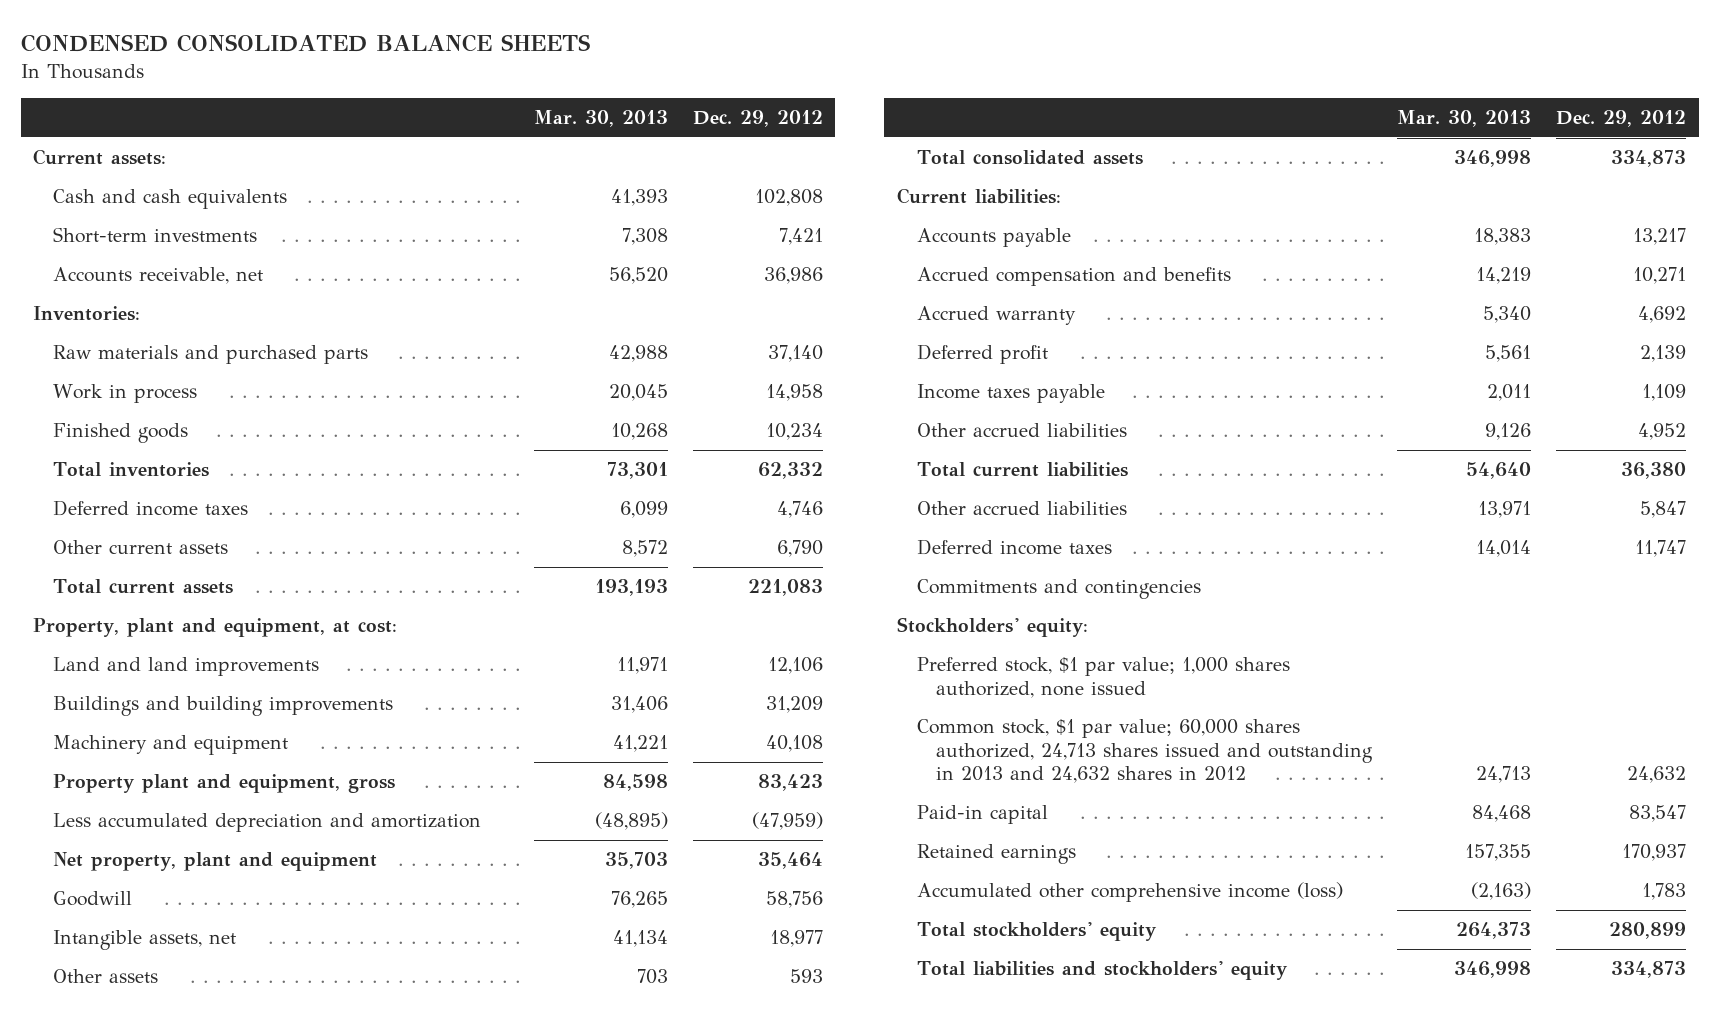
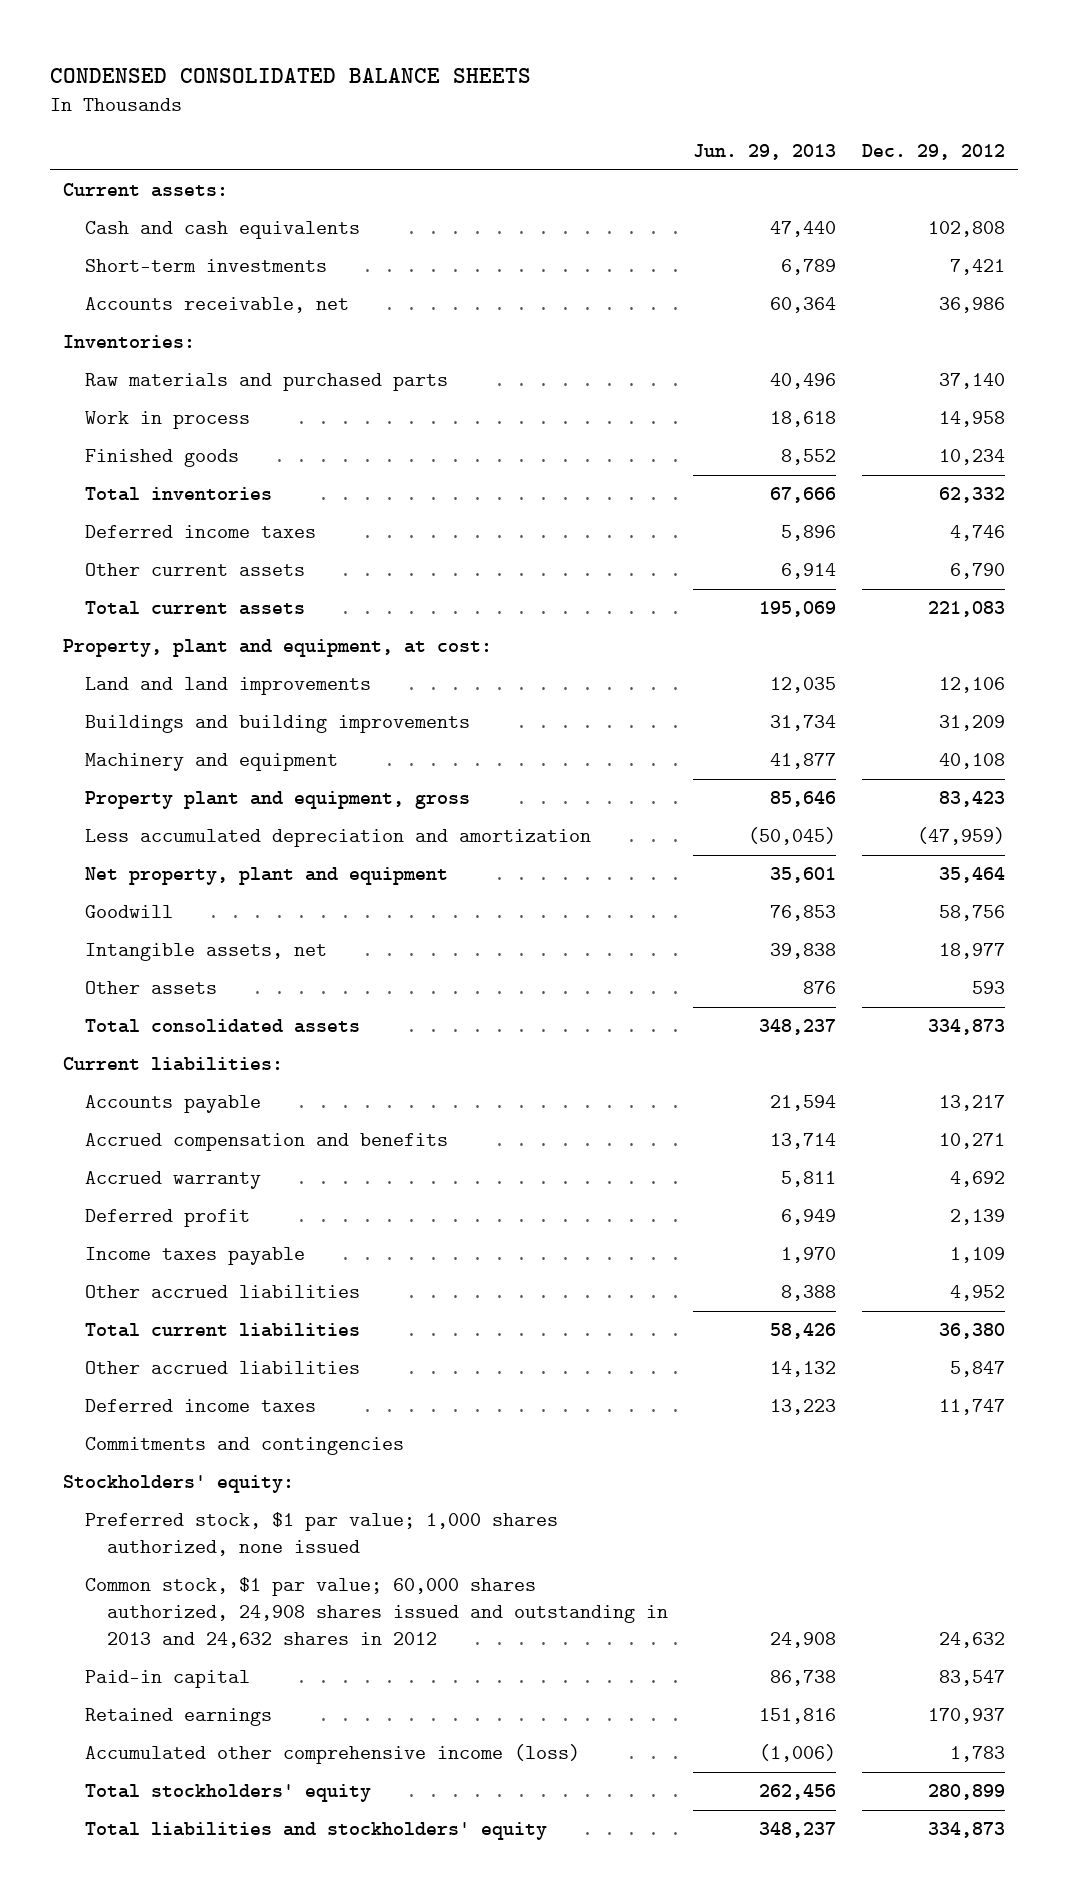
[533,110,668,128] Mar. 30, 2013 -> none
none -> [693,143,837,160] Jun. 29, 2013
[916,719,1374,784] Common stock, $1 par value; 60,000 shares authorized, 24,713 shares issued and outstanding in 2013 and 24,632 shares in 2012 -> [85,1577,668,1648] Common stock, $1 par value; 60,000 shares authorized, 24,908 shares issued and outstanding in 2013 and 24,632 shares in 2012

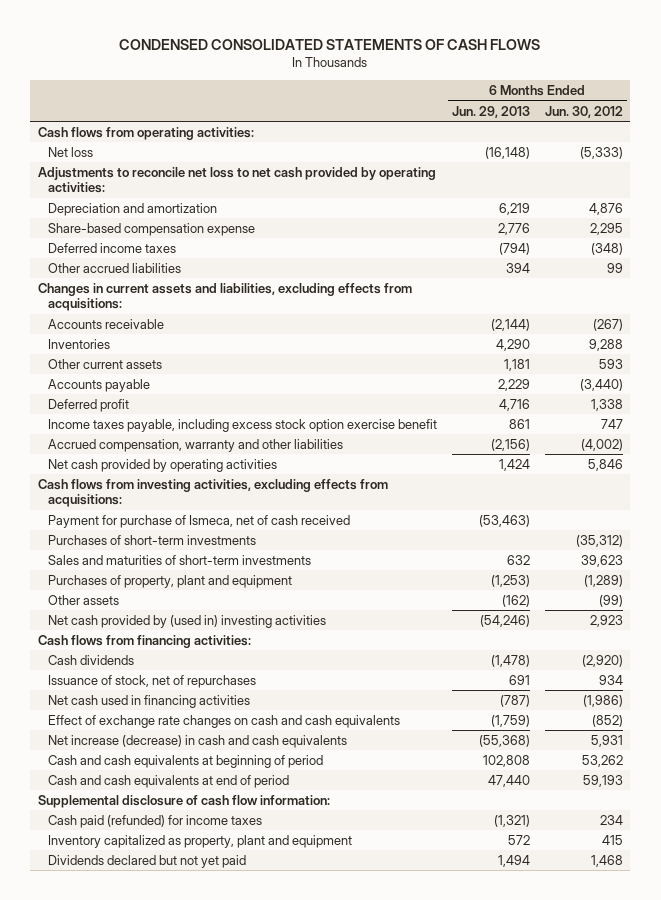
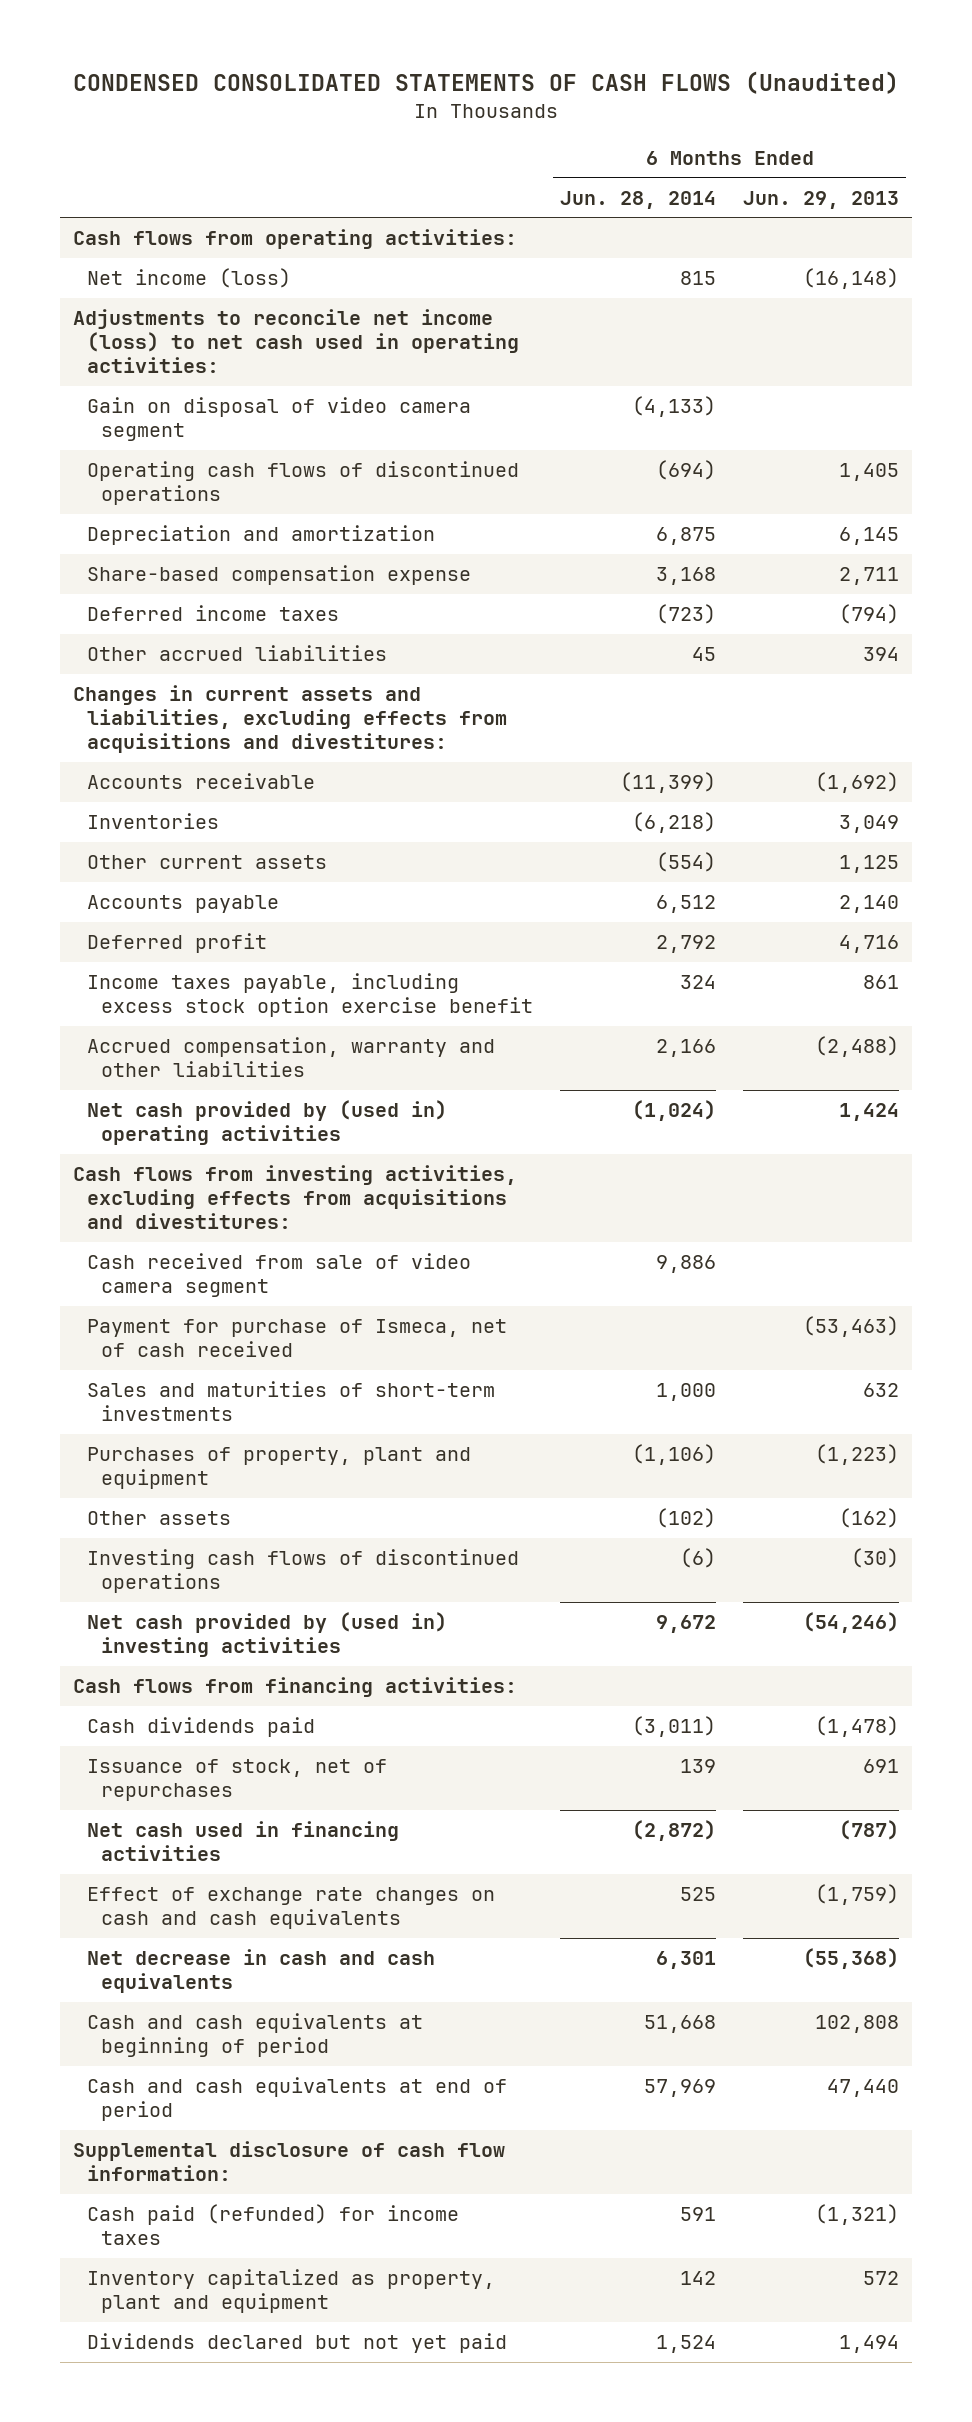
[119,39,541,51] CONDENSED CONSOLIDATED STATEMENTS OF CASH FLOWS -> [73,70,900,94] CONDENSED CONSOLIDATED STATEMENTS OF CASH FLOWS (Unaudited)
[544,105,623,118] Jun. 30, 2012 -> none
none -> [560,190,717,209] Jun. 28, 2014
[48,146,94,157] Net loss -> [87,268,292,289] Net income (loss)
[37,166,436,194] Adjustments to reconcile net loss to net cash provided by operating activities: -> [73,309,520,374] Adjustments to reconcile net income (loss) to net cash used in operating activities:
none -> [87,397,472,442] Gain on disposal of video camera segment
none -> [87,461,520,506] Operating cash flows of discontinued operations
[498,202,530,215] 6,219 -> [838,527,899,546] 6,145
[497,222,530,235] 2,776 -> [838,567,899,586] 2,711
[37,282,412,312] Changes in current assets and liabilities, excluding effects from acquisitions: -> [73,685,508,754] Changes in current assets and liabilities, excluding effects from acquisitions and divestitures:
[490,318,530,331] (2,144) -> [814,772,899,794] (1,692)
[495,338,530,351] 4,290 -> [838,815,899,834] 3,049
[503,358,530,371] 1,181 -> [838,855,899,874] 1,125
[497,378,530,391] 2,229 -> [838,895,899,914] 2,140
[490,438,530,451] (2,156) -> [814,1036,899,1058] (2,488)
[48,458,278,472] Net cash provided by operating activities -> [87,1100,448,1146] Net cash provided by (used in) operating activities
[37,478,388,508] Cash flows from investing activities, excluding effects from acquisitions: -> [73,1165,518,1230] Cash flows from investing activities, excluding effects from acquisitions and divestitures:
none -> [87,1253,472,1298] Cash received from sale of video camera segment
[48,534,257,545] Purchases of short-term investments -> none
[490,574,530,587] (1,253) -> [814,1444,899,1466] (1,223)
none -> [87,1549,520,1594] Investing cash flows of discontinued operations
[48,654,135,665] Cash dividends -> [87,1717,316,1738] Cash dividends paid
[48,734,348,748] Net increase (decrease) in cash and cash equivalents -> [87,1949,436,1994] Net decrease in cash and cash equivalents

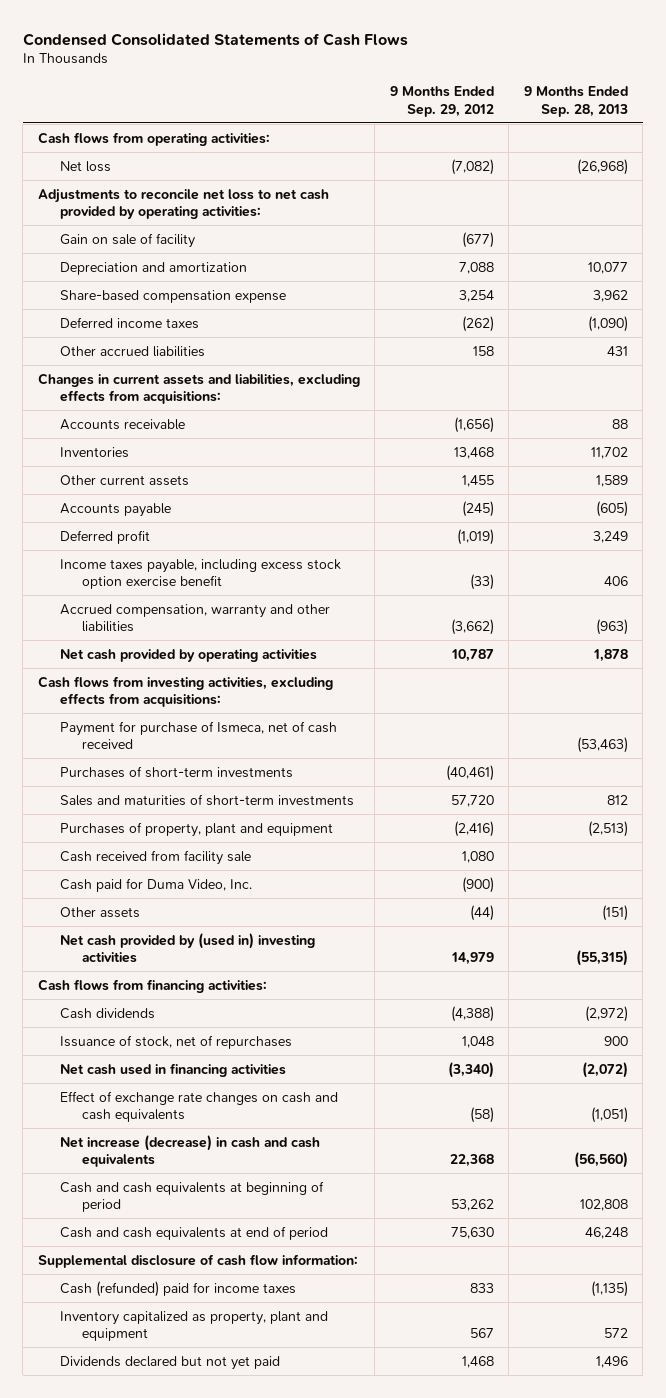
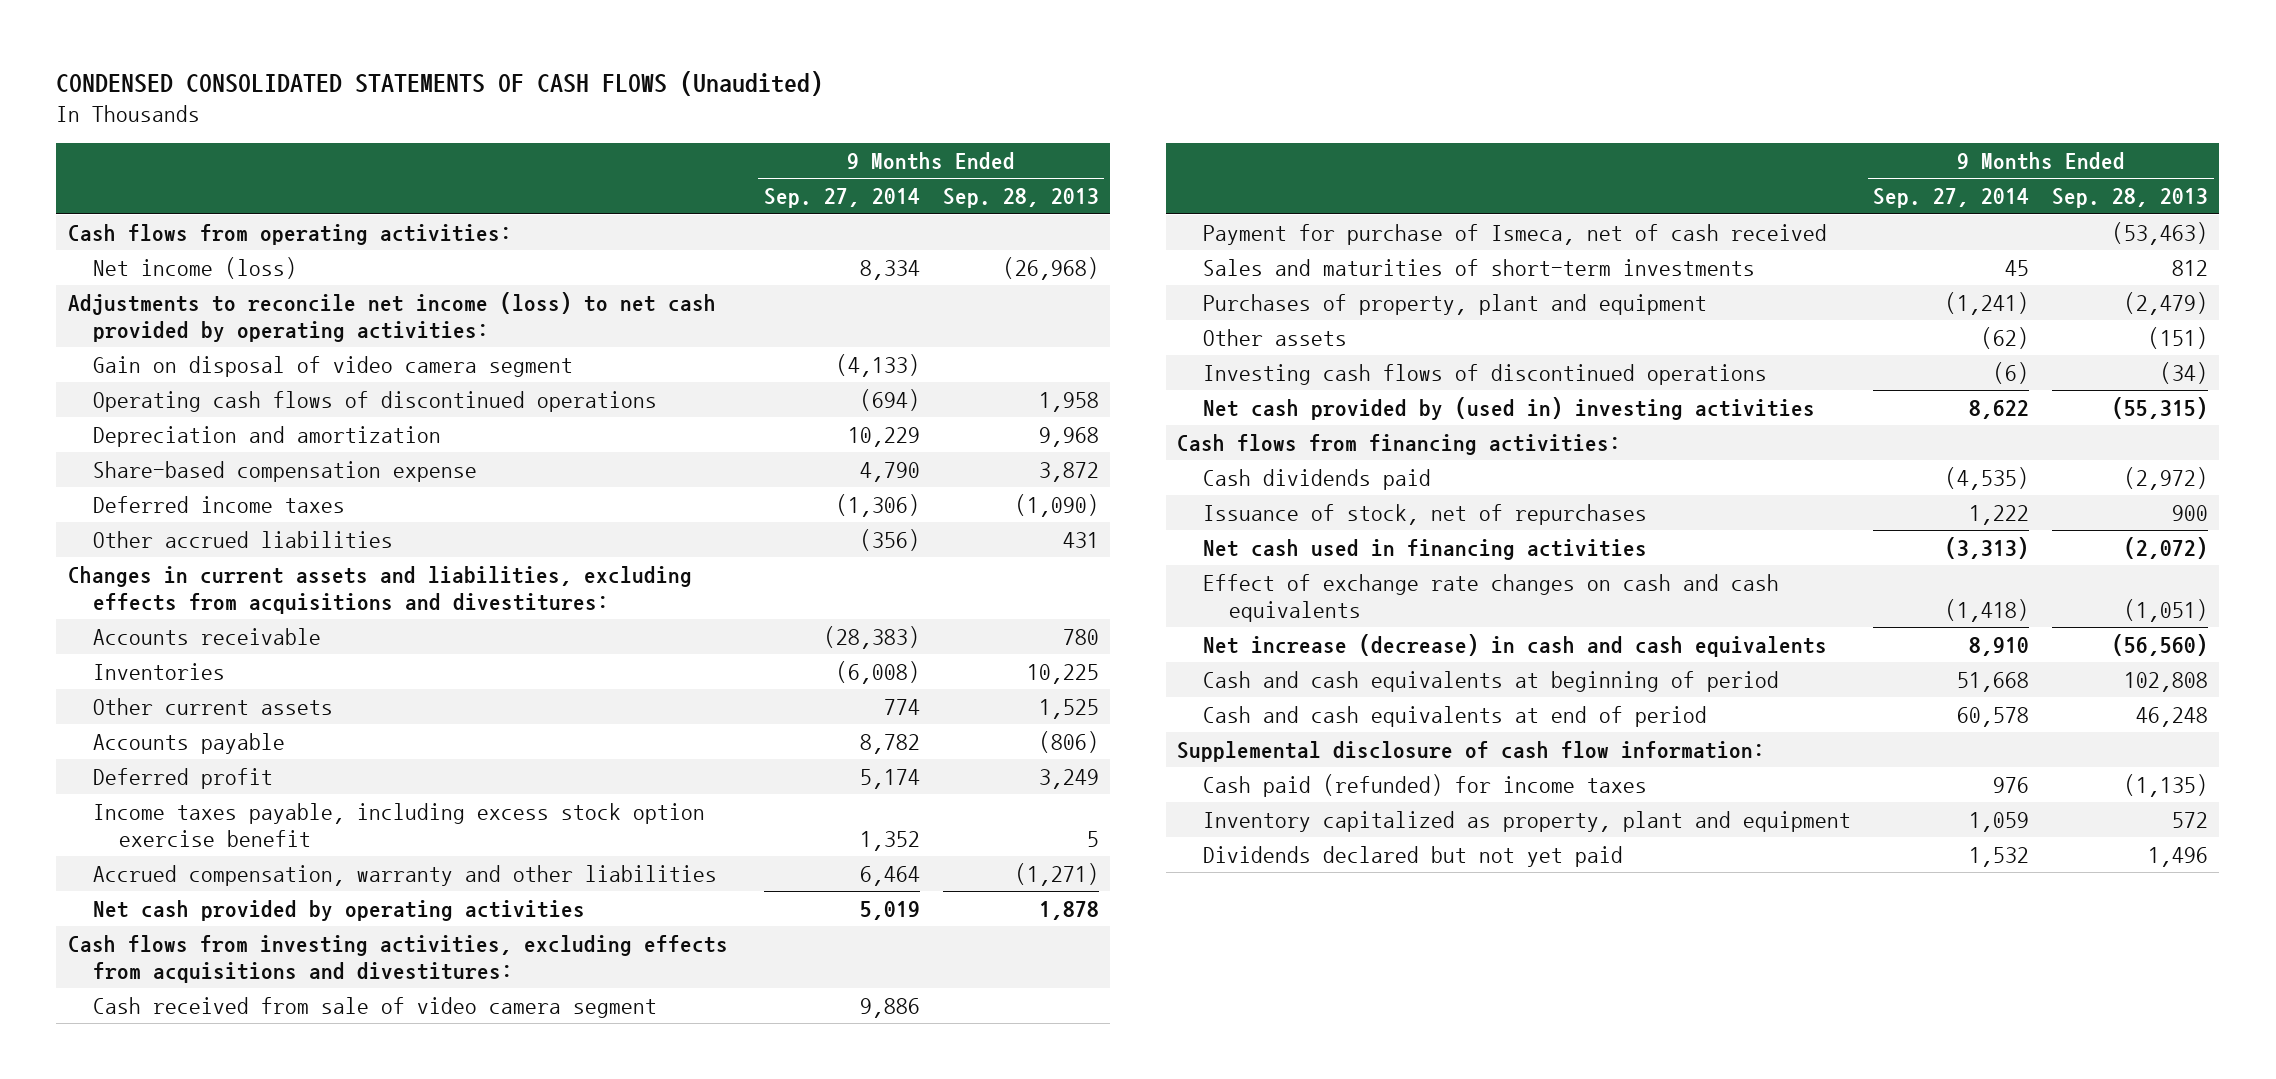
[22,32,408,46] Condensed Consolidated Statements of Cash Flows -> [56,71,824,97] CONDENSED CONSOLIDATED STATEMENTS OF CASH FLOWS (Unaudited)
[389,86,494,117] 9 Months Ended Sep. 29, 2012 -> none
none -> [764,188,921,209] Sep. 27, 2014
[59,232,195,248] Gain on sale of facility -> none
[59,160,111,172] Net loss -> [93,256,298,279] Net income (loss)
[37,188,329,220] Adjustments to reconcile net loss to net cash provided by operating activities: -> [67,291,716,342] Adjustments to reconcile net income (loss) to net cash provided by operating activities:
none -> [93,355,574,377] Gain on disposal of video camera segment
none -> [93,390,658,412] Operating cash flows of discontinued operations
[587,261,628,274] 10,077 -> [1038,426,1099,447] 9,968
[592,289,628,302] 3,962 -> [1038,461,1099,482] 3,872
[37,372,360,405] Changes in current assets and liabilities, excluding effects from acquisitions: -> [67,565,692,614] Changes in current assets and liabilities, excluding effects from acquisitions and divestitures:
[611,418,628,429] 88 -> [1062,628,1099,645] 780
[590,446,628,459] 11,702 -> [1026,663,1099,684] 10,225
[595,474,628,487] 1,589 -> [1038,698,1099,719] 1,525
[595,500,628,517] (605) -> [1038,730,1099,753] (806)
[603,576,628,587] 406 -> [1086,830,1099,847] 5
[595,619,628,636] (963) -> [1014,862,1099,886] (1,271)
[37,675,333,708] Cash flows from investing activities, excluding effects from acquisitions: -> [67,934,728,983] Cash flows from investing activities, excluding effects from acquisitions and divestitures:
none -> [93,996,658,1018] Cash received from sale of video camera segment
[59,765,293,778] Purchases of short-term investments -> none
[59,849,251,865] Cash received from facility sale -> none
[59,877,252,892] Cash paid for Duma Video, Inc. -> none
[587,820,628,837] (2,513) -> [2124,291,2209,315] (2,479)
none -> [1202,363,1767,385] Investing cash flows of discontinued operations
[59,1007,155,1019] Cash dividends -> [1202,468,1431,490] Cash dividends paid
[59,1280,296,1297] Cash (refunded) paid for income taxes -> [1202,773,1647,797] Cash paid (refunded) for income taxes

